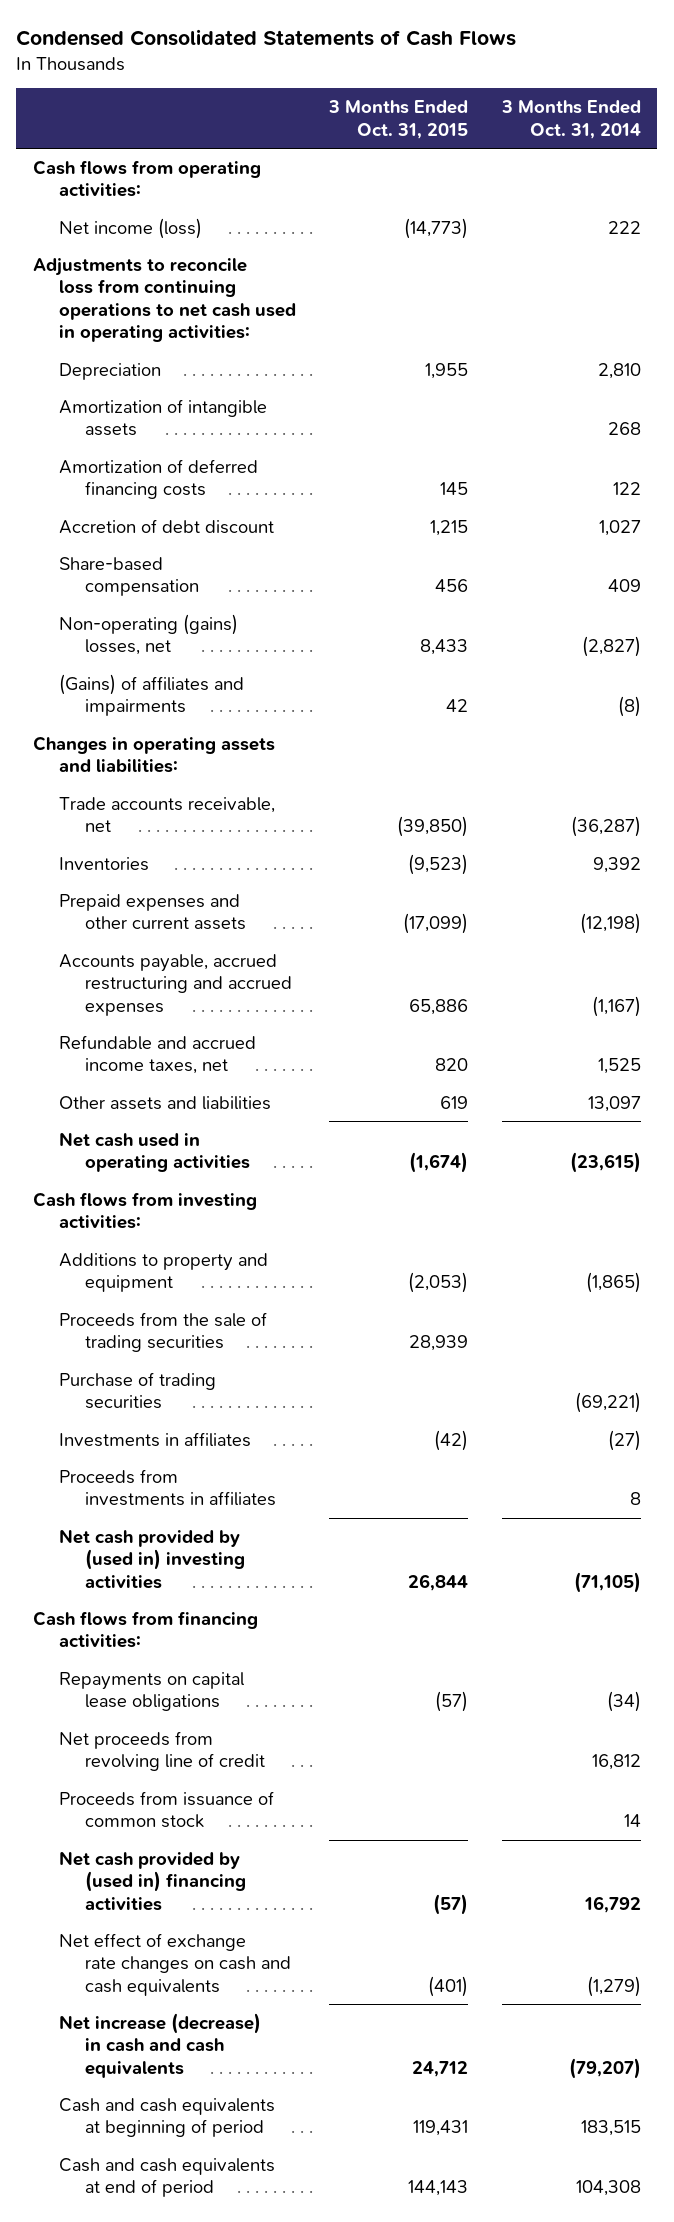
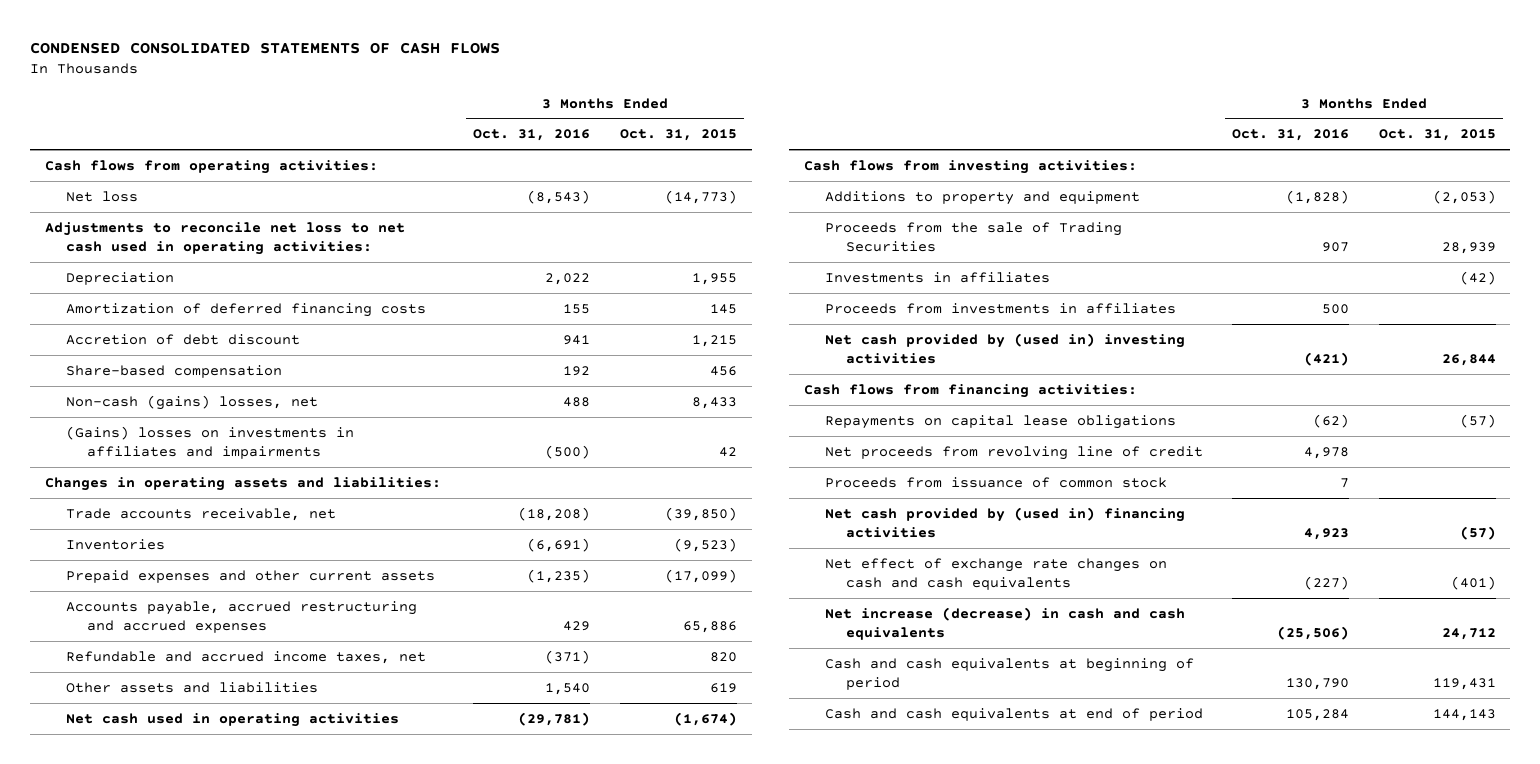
[16,28,517,46] Condensed Consolidated Statements of Cash Flows -> [29,42,500,55] CONDENSED CONSOLIDATED STATEMENTS OF CASH FLOWS
[500,100,641,139] 3 Months Ended Oct. 31, 2014 -> none
none -> [473,129,591,142] Oct. 31, 2016
[58,217,202,239] Net income (loss) -> [65,190,138,202] Net loss
[33,257,296,343] Adjustments to reconcile loss from continuing operations to net cash used in operating activities: -> [44,221,405,255] Adjustments to reconcile net loss to net cash used in operating activities:
[58,398,267,437] Amortization of intangible assets -> none
[58,613,238,656] Non-operating (gains) losses, net -> [65,394,318,410] Non-cash (gains) losses, net
[58,673,244,717] (Gains) of affiliates and impairments -> [65,425,354,459] (Gains) losses on investments in affiliates and impairments
[58,1371,216,1410] Purchase of trading securities -> none
[58,1311,267,1353] Proceeds from the sale of trading securities -> [824,221,1122,252] Proceeds from the sale of Trading Securities

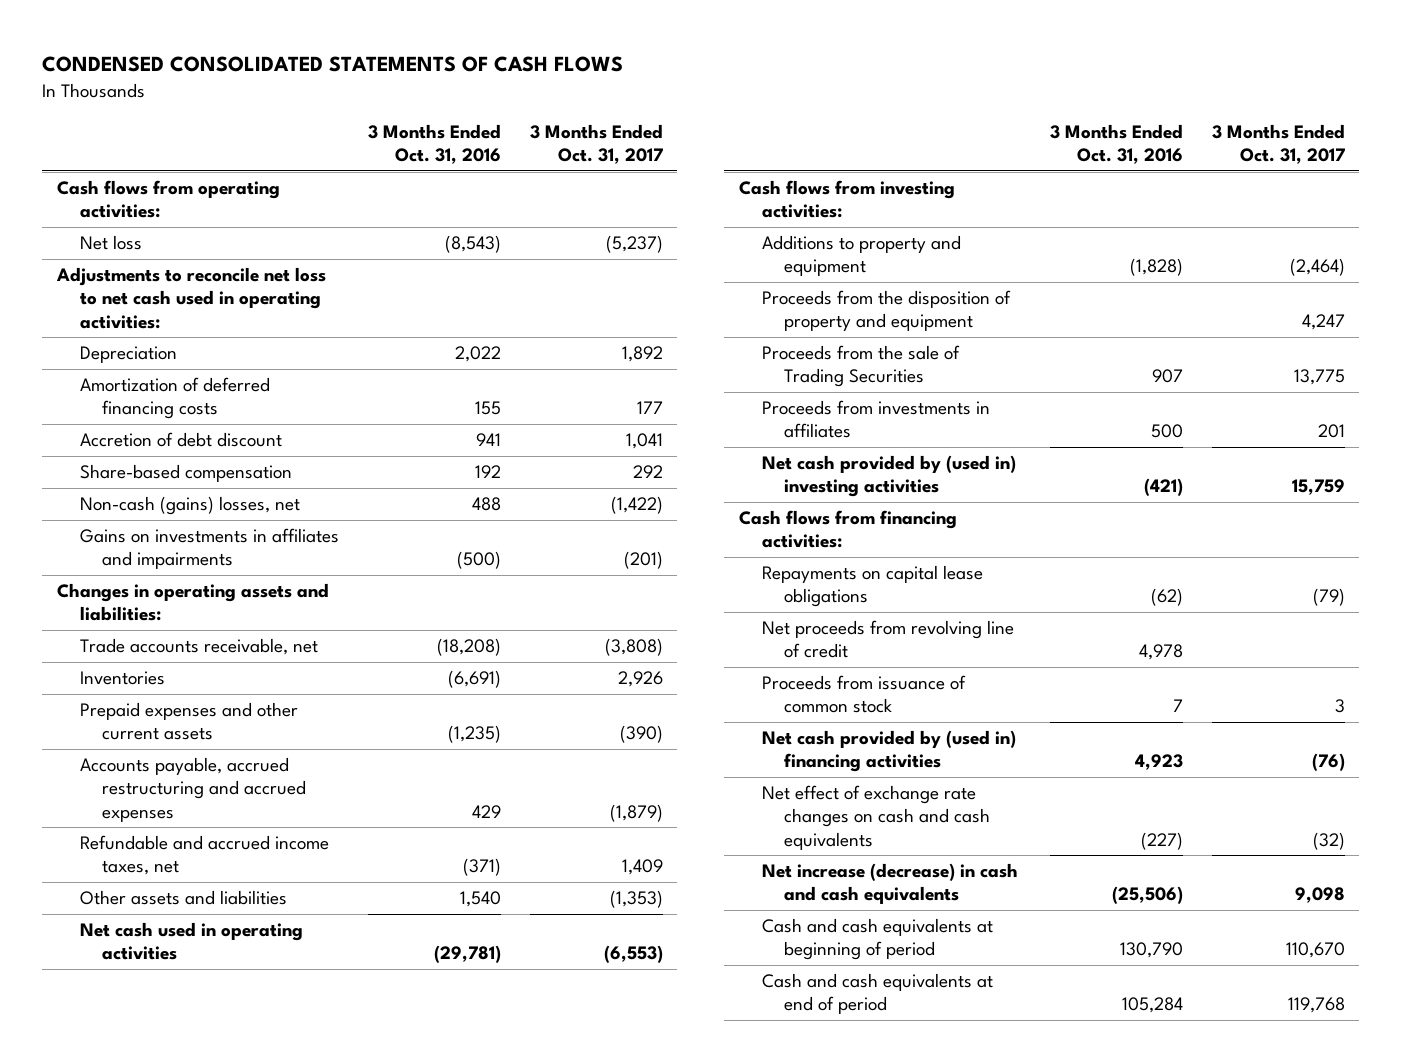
[619,129,737,142] Oct. 31, 2015 -> none
none -> [529,123,663,165] 3 Months Ended Oct. 31, 2017
[65,425,354,459] (Gains) losses on investments in affiliates and impairments -> [79,528,339,570] Gains on investments in affiliates and impairments
none -> [761,290,1011,332] Proceeds from the disposition of property and equipment
[824,271,1050,283] Investments in affiliates -> none

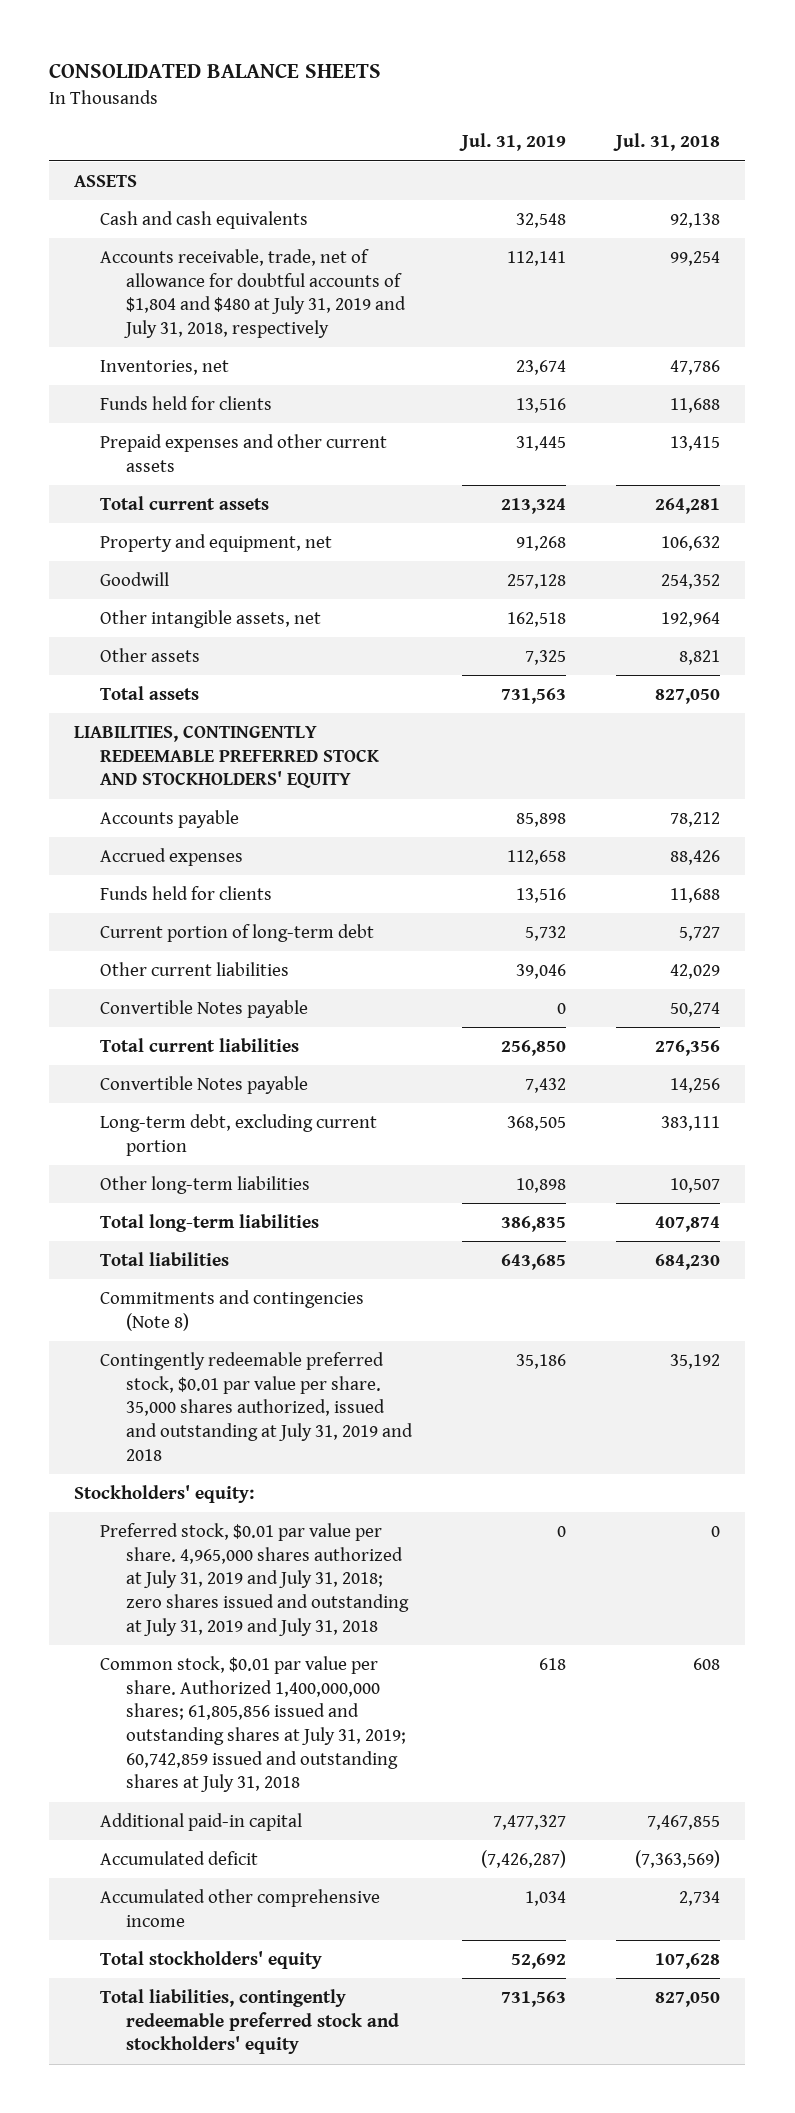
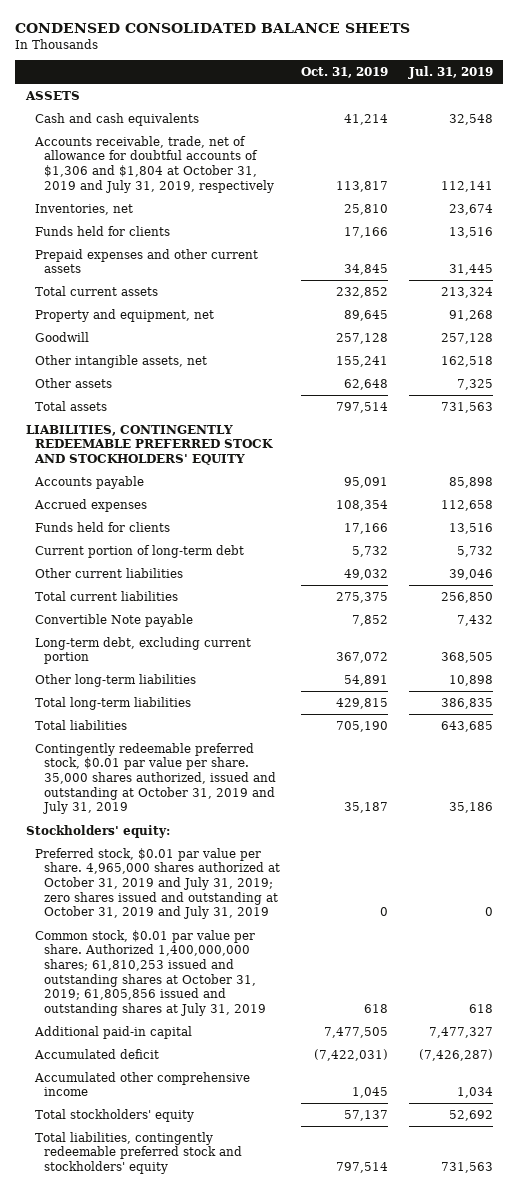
[49,63,382,79] CONSOLIDATED BALANCE SHEETS -> [15,23,411,34] CONDENSED CONSOLIDATED BALANCE SHEETS
[613,133,721,152] Jul. 31, 2018 -> none
none -> [300,66,388,78] Oct. 31, 2019
[100,248,407,338] Accounts receivable, trade, net of allowance for doubtful accounts of $1,804 and $480 at July 31, 2019 and July 31, 2018, respectively -> [33,135,274,193] Accounts receivable, trade, net of allowance for doubtful accounts of $1,306 and $1,804 at October 31, 2019 and July 31, 2019, respectively
[100,999,309,1018] Convertible Notes payable -> none
[100,1075,309,1094] Convertible Notes payable -> [34,613,193,627] Convertible Note payable
[100,1289,365,1331] Commitments and contingencies (Note 8) -> none
[100,1351,414,1461] Contingently redeemable preferred stock, $0.01 par value per share. 35,000 shares authorized, issued and outstanding at July 31, 2019 and 2018 -> [34,742,276,815] Contingently redeemable preferred stock, $0.01 par value per share. 35,000 shares authorized, issued and outstanding at October 31, 2019 and July 31, 2019
[100,1522,410,1636] Preferred stock, $0.01 par value per share. 4,965,000 shares authorized at July 31, 2019 and July 31, 2018; zero shares issued and outstanding at July 31, 2019 and July 31, 2018 -> [34,847,280,920] Preferred stock, $0.01 par value per share. 4,965,000 shares authorized at October 31, 2019 and July 31, 2019; zero shares issued and outstanding at October 31, 2019 and July 31, 2019
[100,1655,407,1793] Common stock, $0.01 par value per share. Authorized 1,400,000,000 shares; 61,805,856 issued and outstanding shares at July 31, 2019; 60,742,859 issued and outstanding shares at July 31, 2018 -> [34,929,266,1017] Common stock, $0.01 par value per share. Authorized 1,400,000,000 shares; 61,810,253 issued and outstanding shares at October 31, 2019; 61,805,856 issued and outstanding shares at July 31, 2019

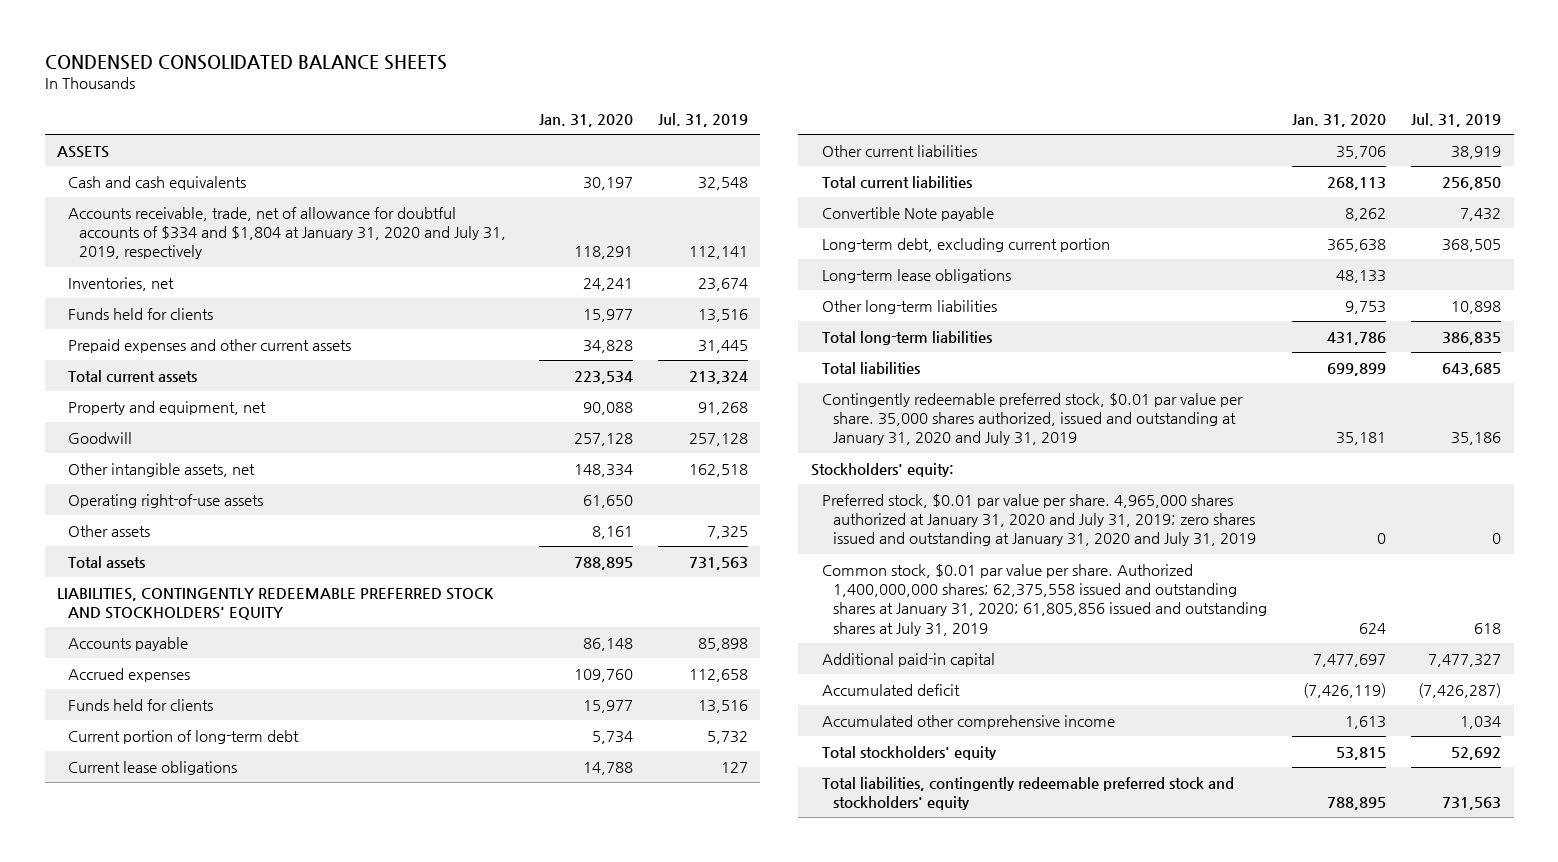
[300,66,388,78] Oct. 31, 2019 -> none
none -> [538,113,633,127] Jan. 31, 2020
[33,135,274,193] Accounts receivable, trade, net of allowance for doubtful accounts of $1,306 and $1,804 at October 31, 2019 and July 31, 2019, respectively -> [68,206,507,260] Accounts receivable, trade, net of allowance for doubtful accounts of $334 and $1,804 at January 31, 2020 and July 31, 2019, respectively
none -> [68,493,264,508] Operating right-of-use assets
none -> [68,760,238,775] Current lease obligations
[448,568,493,580] 39,046 -> [1450,145,1501,159] 38,919
none -> [821,268,1011,283] Long-term lease obligations
[34,742,276,815] Contingently redeemable preferred stock, $0.01 par value per share. 35,000 shares authorized, issued and outstanding at October 31, 2019 and July 31, 2019 -> [821,392,1243,446] Contingently redeemable preferred stock, $0.01 par value per share. 35,000 shares authorized, issued and outstanding at January 31, 2020 and July 31, 2019
[34,847,280,920] Preferred stock, $0.01 par value per share. 4,965,000 shares authorized at October 31, 2019 and July 31, 2019; zero shares issued and outstanding at October 31, 2019 and July 31, 2019 -> [821,493,1256,547] Preferred stock, $0.01 par value per share. 4,965,000 shares authorized at January 31, 2020 and July 31, 2019; zero shares issued and outstanding at January 31, 2020 and July 31, 2019
[34,929,266,1017] Common stock, $0.01 par value per share. Authorized 1,400,000,000 shares; 61,810,253 issued and outstanding shares at October 31, 2019; 61,805,856 issued and outstanding shares at July 31, 2019 -> [821,563,1267,636] Common stock, $0.01 par value per share. Authorized 1,400,000,000 shares; 62,375,558 issued and outstanding shares at January 31, 2020; 61,805,856 issued and outstanding shares at July 31, 2019

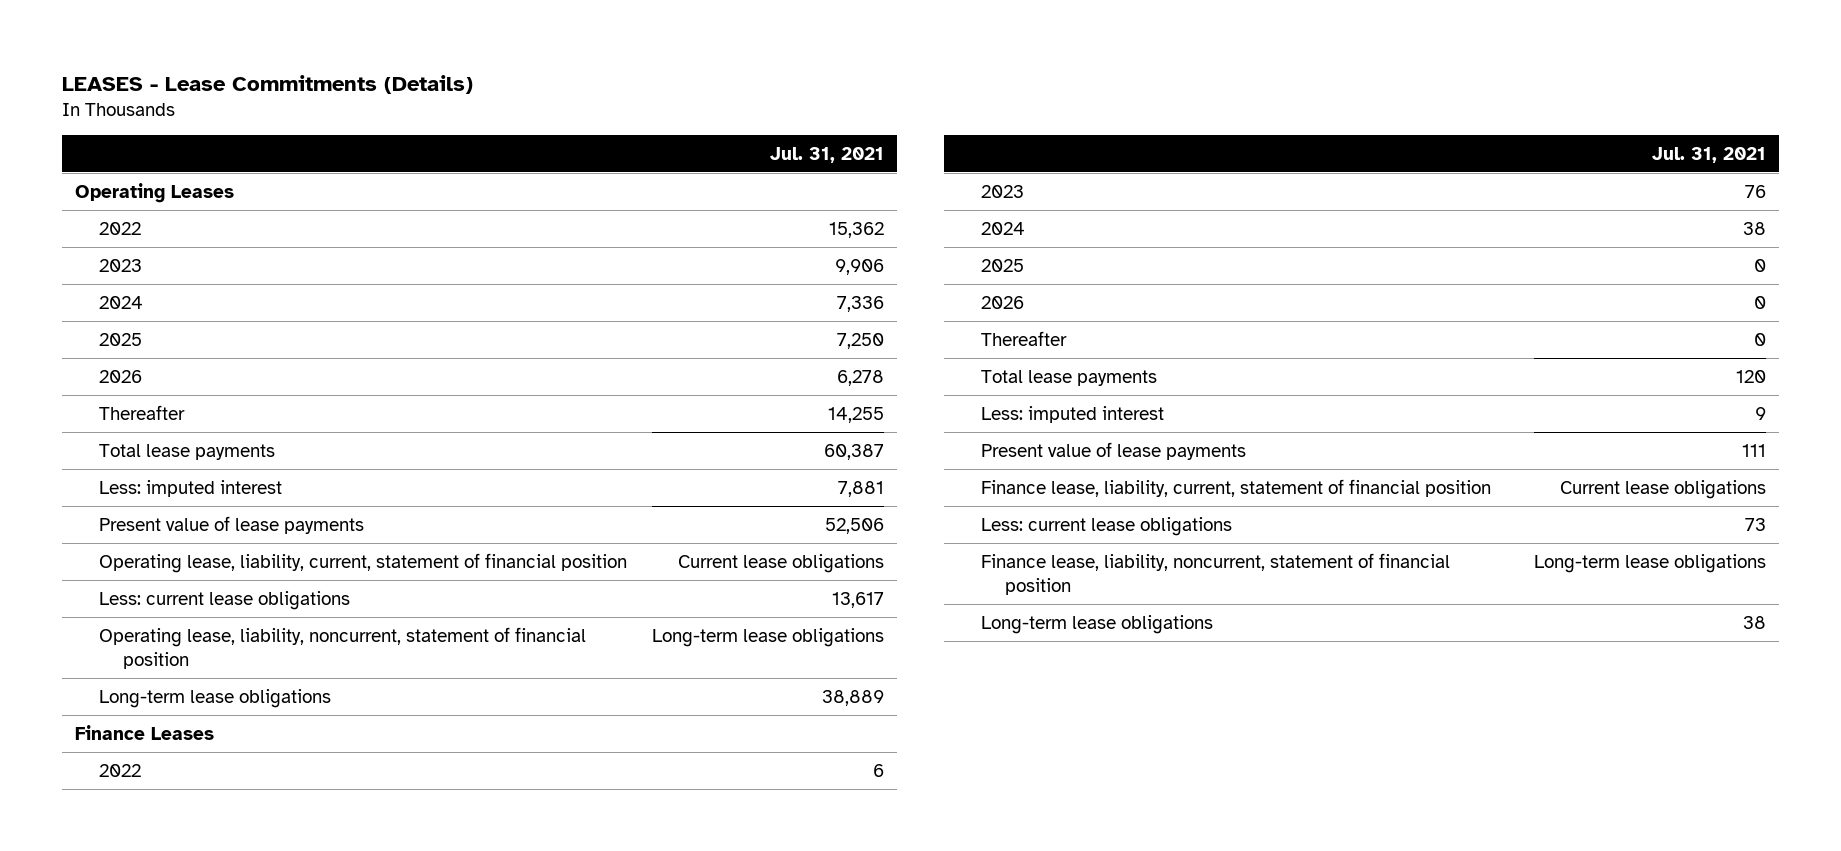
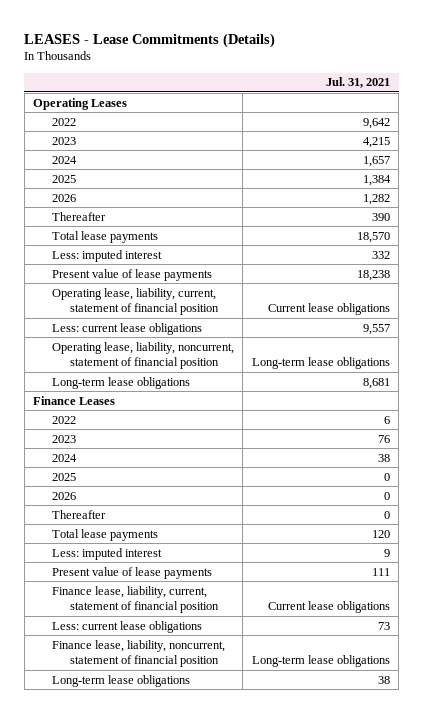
[829,221,885,238] 15,362 -> [362,117,390,129] 9,642
[835,258,885,275] 9,906 -> [362,136,390,148] 4,215
[837,295,885,312] 7,336 -> [362,155,390,167] 1,657
[837,332,885,349] 7,250 -> [362,174,391,186] 1,384
[837,369,885,386] 6,278 -> [362,193,390,205] 1,282
[828,406,885,423] 14,255 -> [371,212,390,221] 390
[824,443,885,460] 60,387 -> [356,231,390,243] 18,570
[838,480,885,497] 7,881 -> [371,250,390,259] 332
[825,517,885,534] 52,506 -> [356,269,390,281] 18,238
[832,591,885,608] 13,617 -> [362,323,390,335] 9,557
[822,689,885,706] 38,889 -> [362,377,390,389] 8,681

